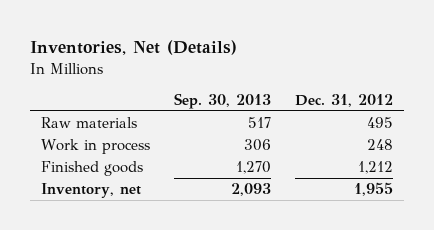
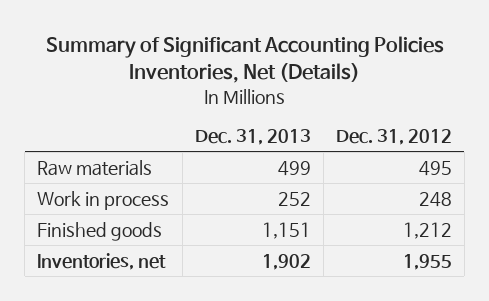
[29,40,237,56] Inventories, Net (Details) -> [45,35,444,84] Summary of Significant Accounting Policies Inventories, Net (Details)
[173,93,271,110] Sep. 30, 2013 -> none
none -> [194,129,311,146] Dec. 31, 2013
[41,183,142,199] Inventory, net -> [37,252,167,270] Inventories, net

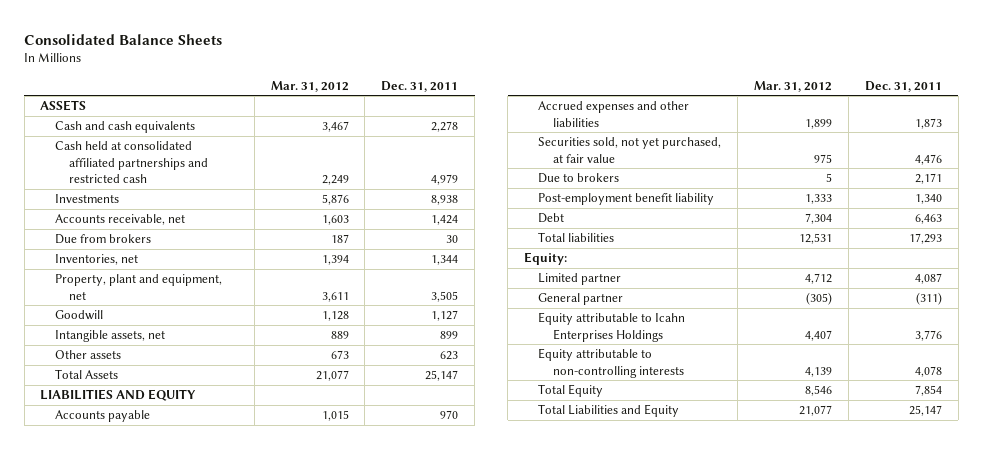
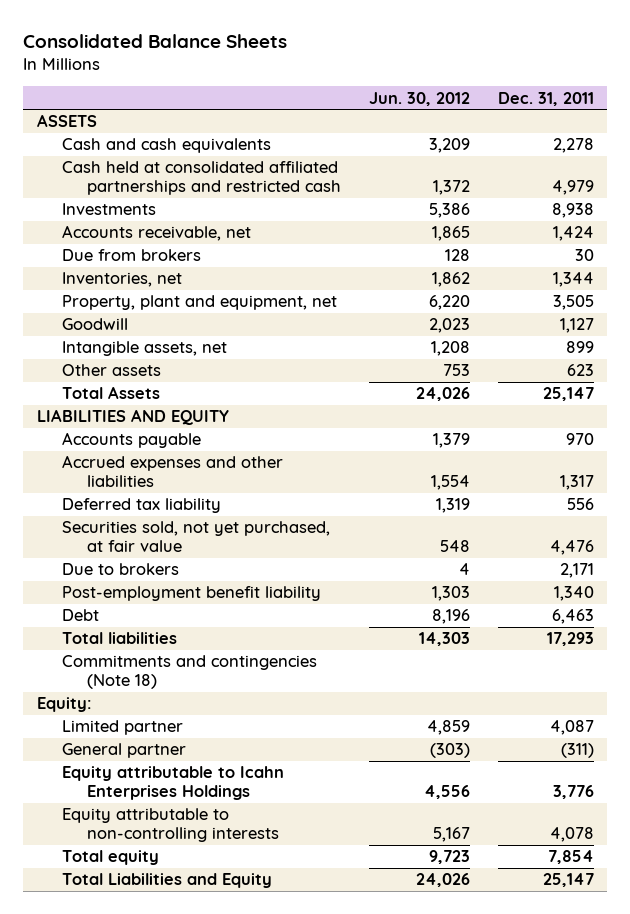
[270,80,349,92] Mar. 31, 2012 -> none
none -> [368,91,470,106] Jun. 30, 2012
[914,117,942,129] 1,873 -> [559,474,594,490] 1,317
none -> [61,498,221,514] Deferred tax liability
none -> [61,655,317,689] Commitments and contingencies (Note 18)
[538,384,604,398] Total Equity -> [61,850,159,866] Total equity

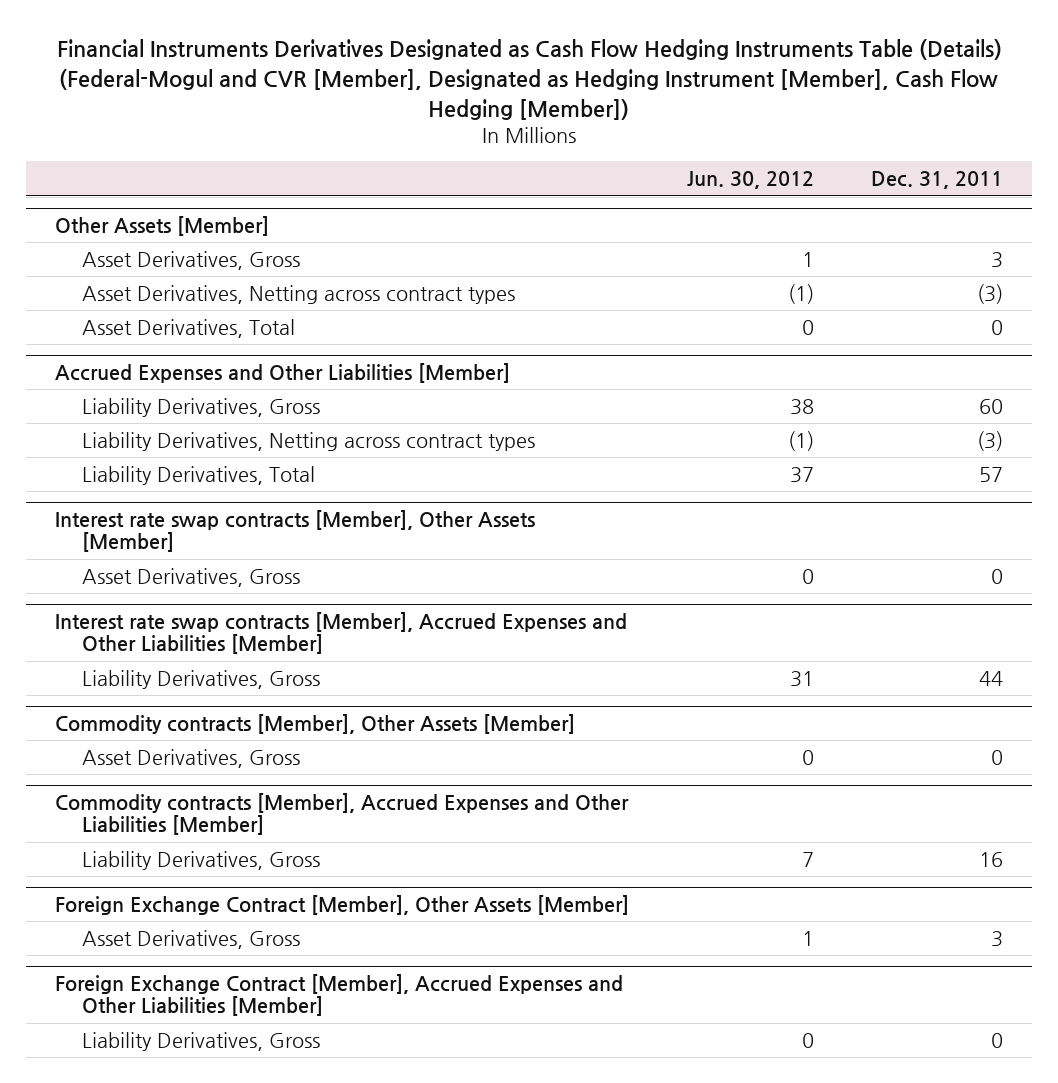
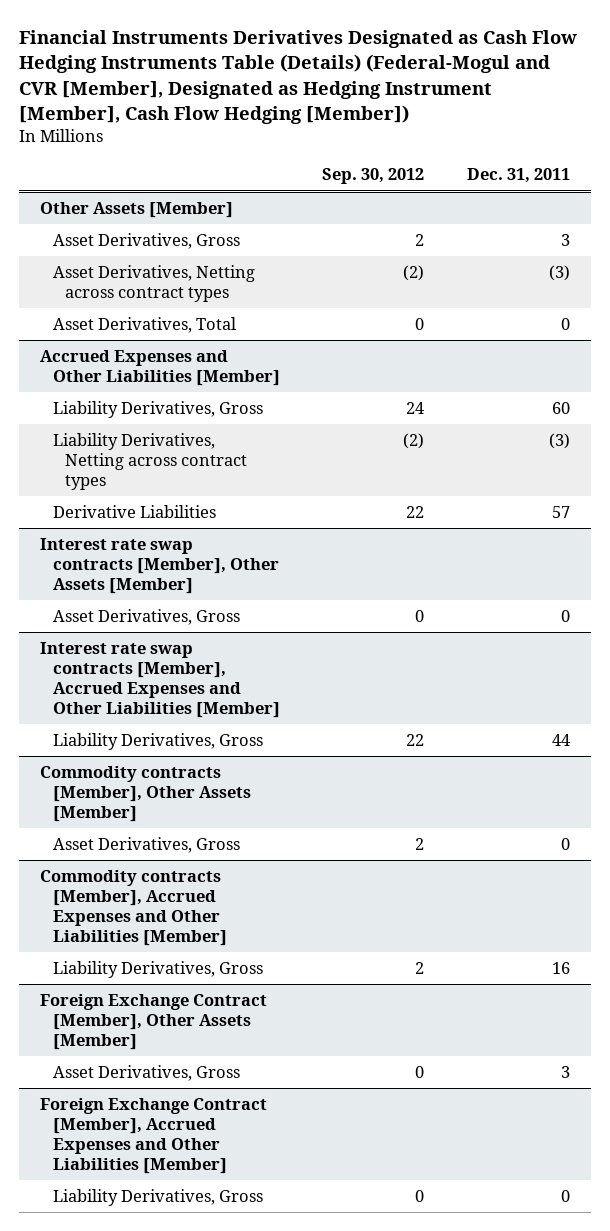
[686,171,814,190] Jun. 30, 2012 -> none
none -> [322,168,425,185] Sep. 30, 2012
[81,465,315,485] Liability Derivatives, Total -> [52,505,216,519] Derivative Liabilities

